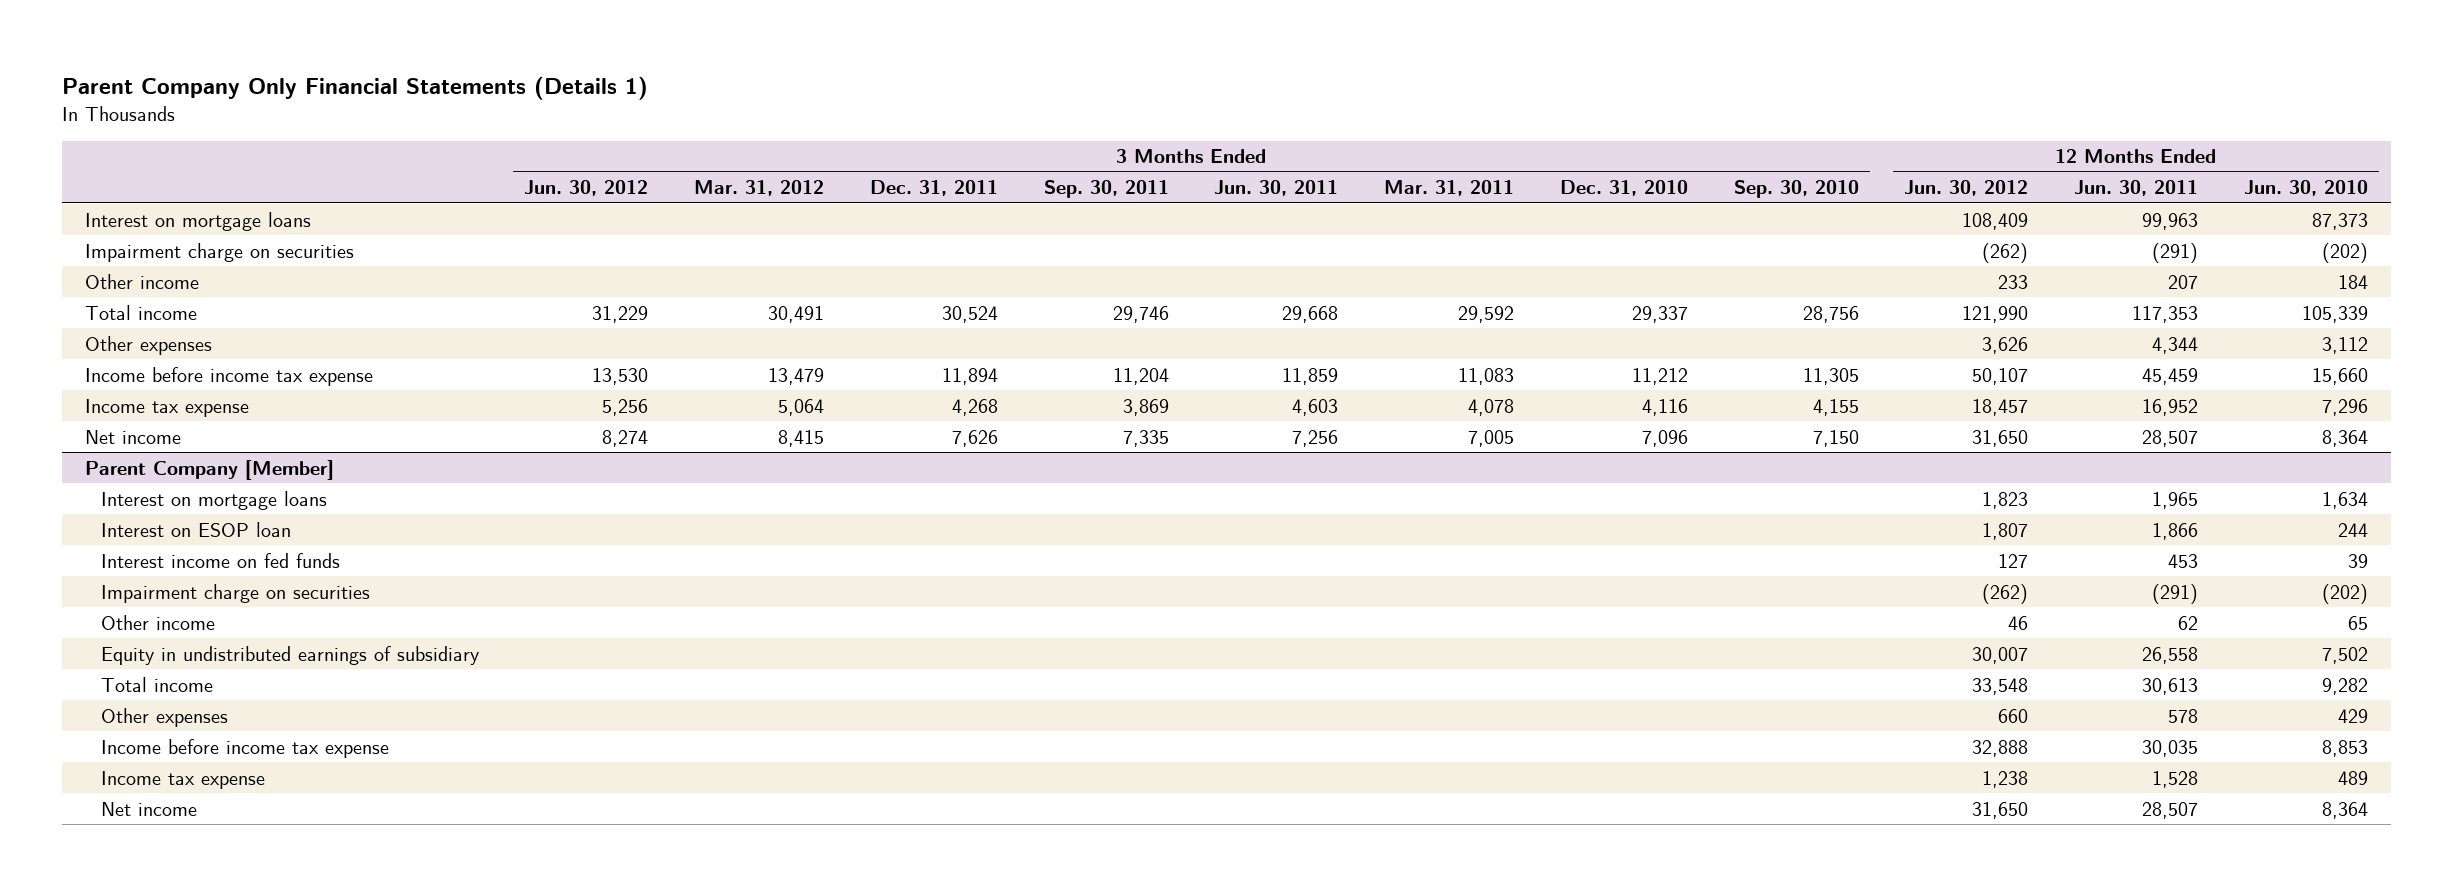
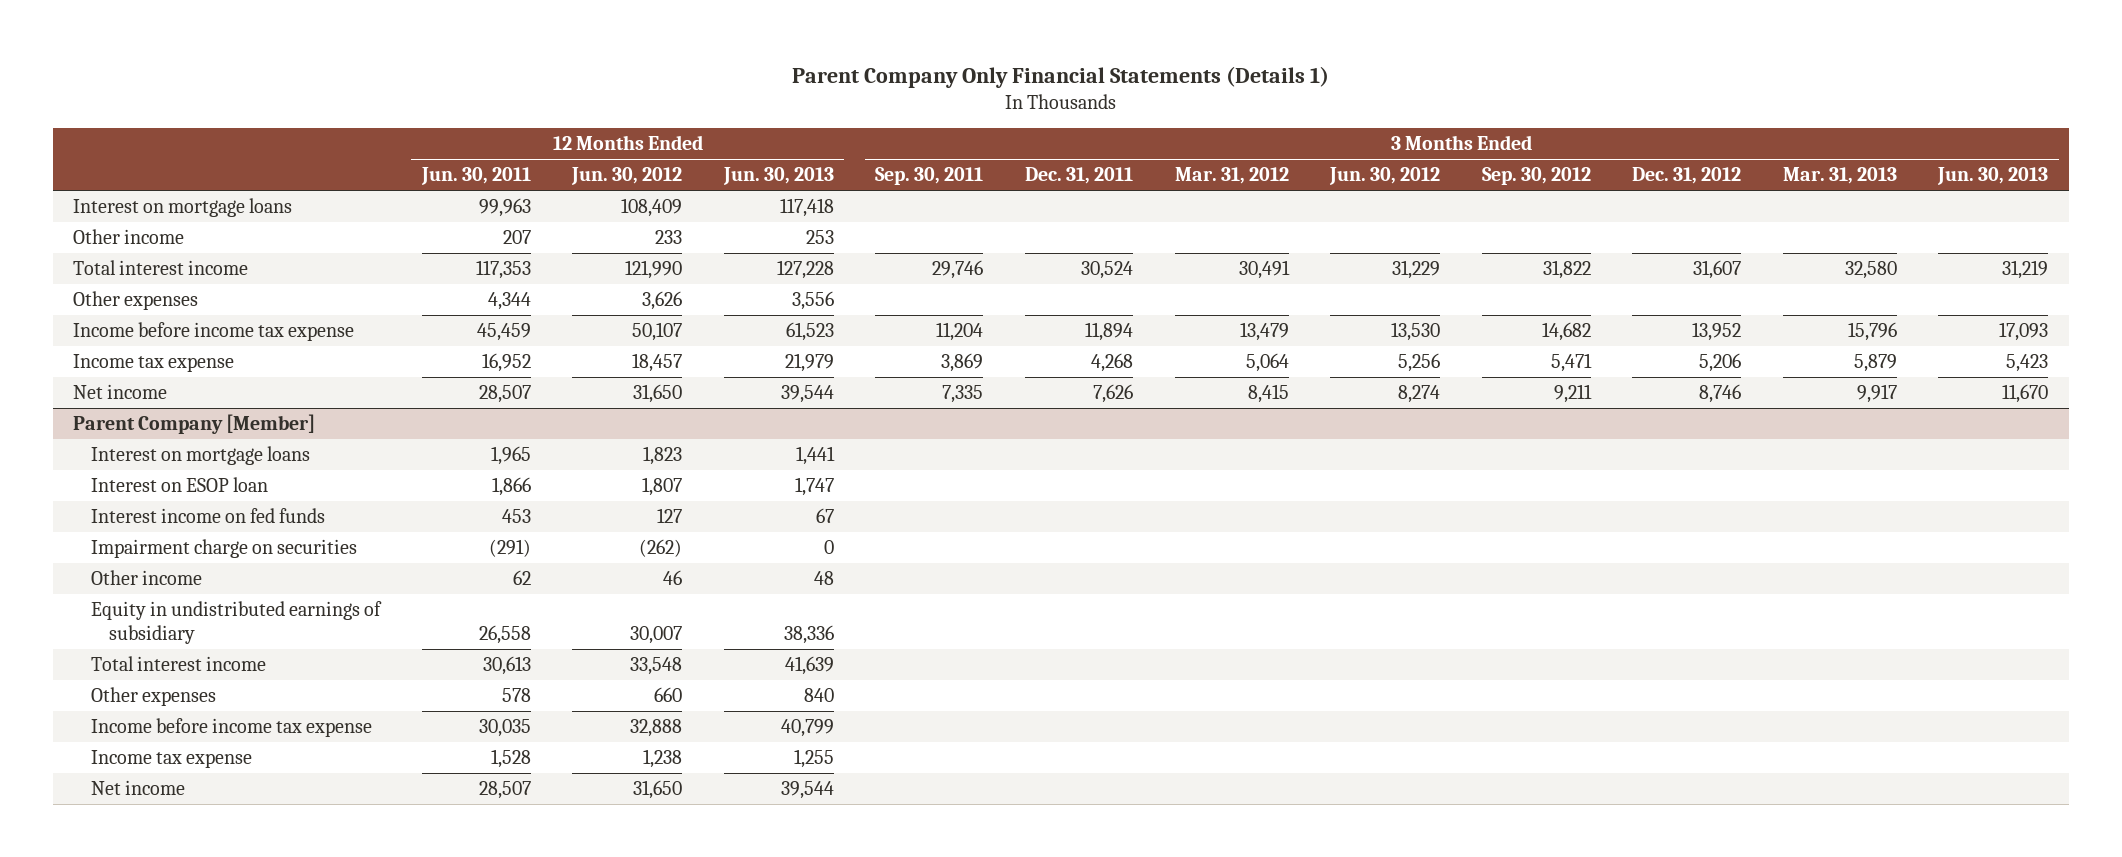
[1214,180,1339,197] Jun. 30, 2011 -> none
[1384,180,1515,197] Mar. 31, 2011 -> none
[1559,180,1688,197] Dec. 31, 2010 -> none
[1733,180,1859,199] Sep. 30, 2010 -> none
[2243,180,2368,197] Jun. 30, 2010 -> none
none -> [722,167,834,186] Jun. 30, 2013
none -> [1481,167,1591,186] Sep. 30, 2012
none -> [1632,167,1742,185] Dec. 31, 2012
none -> [1782,167,1897,185] Mar. 31, 2013
none -> [1937,167,2049,186] Jun. 30, 2013
[85,242,355,262] Impairment charge on securities -> none
[85,304,198,320] Total income -> [73,260,249,276] Total interest income
[100,676,213,692] Total income -> [91,656,267,672] Total interest income

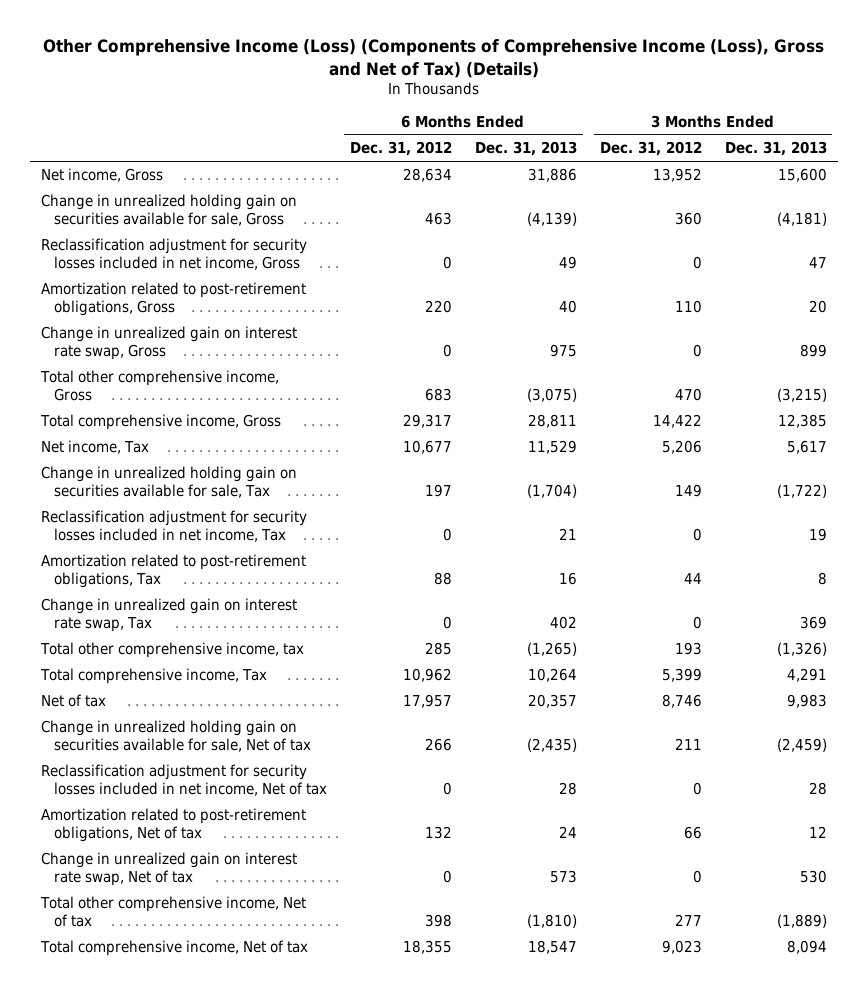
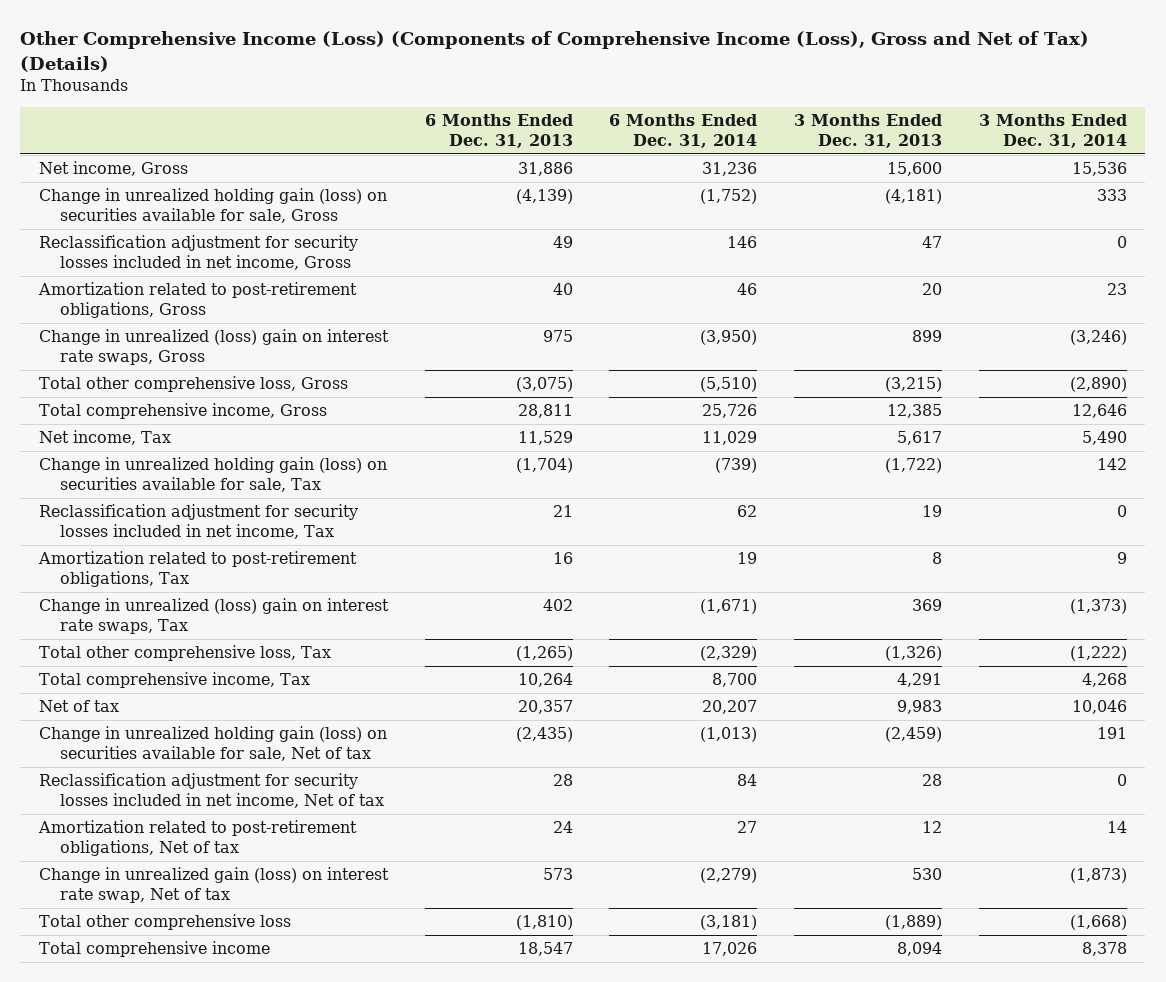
[350,141,453,157] Dec. 31, 2012 -> none
[599,141,702,157] Dec. 31, 2012 -> none
none -> [609,114,758,148] 6 Months Ended Dec. 31, 2014
none -> [978,114,1127,148] 3 Months Ended Dec. 31, 2014
[41,194,298,226] Change in unrealized holding gain on securities available for sale, Gross -> [38,188,387,223] Change in unrealized holding gain (loss) on securities available for sale, Gross
[41,326,298,360] Change in unrealized gain on interest rate swap, Gross -> [38,329,389,365] Change in unrealized (loss) gain on interest rate swaps, Gross
[40,370,280,401] Total other comprehensive income, Gross -> [38,376,348,393] Total other comprehensive loss, Gross
[41,466,298,498] Change in unrealized holding gain on securities available for sale, Tax -> [38,457,387,492] Change in unrealized holding gain (loss) on securities available for sale, Tax
[41,598,298,632] Change in unrealized gain on interest rate swap, Tax -> [38,598,389,634] Change in unrealized (loss) gain on interest rate swaps, Tax
[40,642,305,659] Total other comprehensive income, tax -> [38,645,331,662] Total other comprehensive loss, Tax
[41,720,312,752] Change in unrealized holding gain on securities available for sale, Net of tax -> [38,726,387,761] Change in unrealized holding gain (loss) on securities available for sale, Net of tax
[41,852,298,886] Change in unrealized gain on interest rate swap, Net of tax -> [38,867,389,903] Change in unrealized gain (loss) on interest rate swap, Net of tax
[40,896,307,927] Total other comprehensive income, Net of tax -> [38,914,291,931] Total other comprehensive loss
[40,940,309,957] Total comprehensive income, Net of tax -> [38,941,270,958] Total comprehensive income

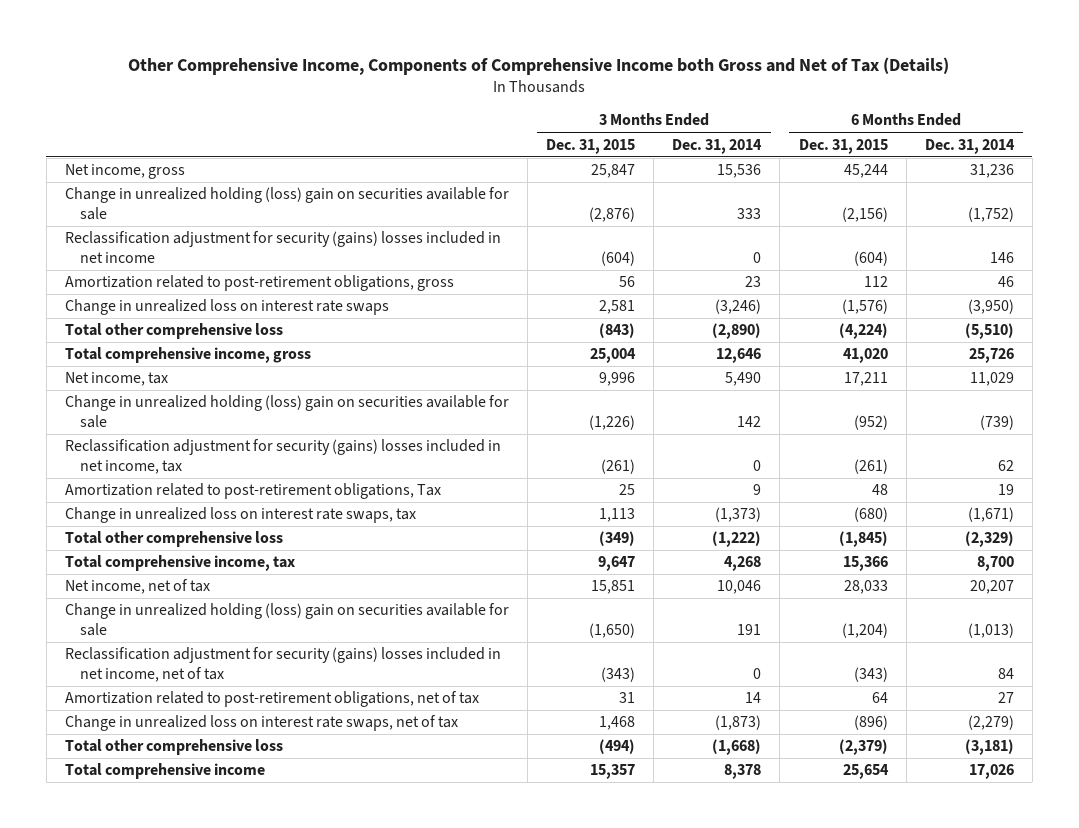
[20,30,1090,72] Other Comprehensive Income (Loss) (Components of Comprehensive Income (Loss), Gross and Net of Tax) (Details) -> [128,56,950,75] Other Comprehensive Income, Components of Comprehensive Income both Gross and Net of Tax (Details)
[424,114,573,148] 6 Months Ended Dec. 31, 2013 -> none
[794,114,943,148] 3 Months Ended Dec. 31, 2013 -> none
none -> [546,138,636,154] Dec. 31, 2015
none -> [798,138,888,154] Dec. 31, 2015
[38,161,188,177] Net income, Gross -> [64,164,185,180] Net income, gross
[38,188,387,223] Change in unrealized holding gain (loss) on securities available for sale, Gross -> [64,187,509,220] Change in unrealized holding (loss) gain on securities available for sale
[38,235,358,270] Reclassification adjustment for security losses included in net income, Gross -> [64,231,501,263] Reclassification adjustment for security (gains) losses included in net income
[37,282,357,318] Amortization related to post-retirement obligations, Gross -> [64,275,454,292] Amortization related to post-retirement obligations, gross
[38,329,389,365] Change in unrealized (loss) gain on interest rate swaps, Gross -> [64,299,389,316] Change in unrealized loss on interest rate swaps
[38,376,348,393] Total other comprehensive loss, Gross -> [64,323,283,340] Total other comprehensive loss
[38,403,327,420] Total comprehensive income, Gross -> [64,347,311,364] Total comprehensive income, gross
[38,430,171,446] Net income, Tax -> [64,372,168,387] Net income, tax
[38,457,387,492] Change in unrealized holding gain (loss) on securities available for sale, Tax -> [64,395,509,428] Change in unrealized holding (loss) gain on securities available for sale
[38,504,358,539] Reclassification adjustment for security losses included in net income, Tax -> [64,439,501,474] Reclassification adjustment for security (gains) losses included in net income, tax
[38,598,389,634] Change in unrealized (loss) gain on interest rate swaps, Tax -> [64,507,416,524] Change in unrealized loss on interest rate swaps, tax
[38,645,331,662] Total other comprehensive loss, Tax -> [64,531,283,548] Total other comprehensive loss
[38,672,310,689] Total comprehensive income, Tax -> [64,555,295,572] Total comprehensive income, tax
[38,700,119,713] Net of tax -> [64,579,210,595] Net income, net of tax
[38,726,387,761] Change in unrealized holding gain (loss) on securities available for sale, Net of tax -> [64,603,509,636] Change in unrealized holding (loss) gain on securities available for sale
[38,773,385,808] Reclassification adjustment for security losses included in net income, Net of tax -> [64,647,501,682] Reclassification adjustment for security (gains) losses included in net income, net of tax
[37,820,357,856] Amortization related to post-retirement obligations, Net of tax -> [64,691,479,708] Amortization related to post-retirement obligations, net of tax
[38,867,389,903] Change in unrealized gain (loss) on interest rate swap, Net of tax -> [64,715,458,732] Change in unrealized loss on interest rate swaps, net of tax

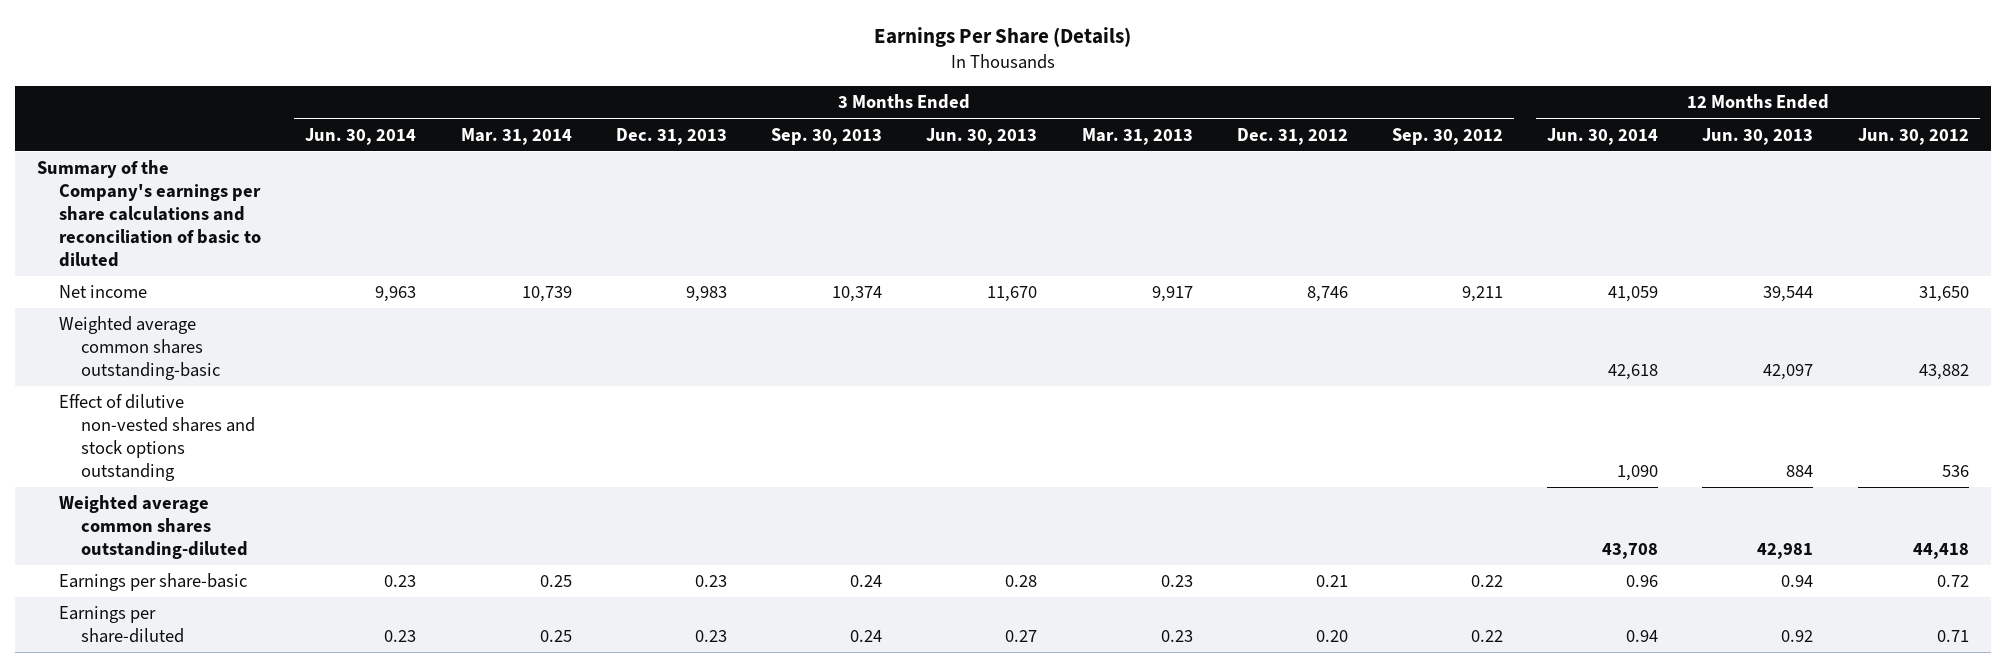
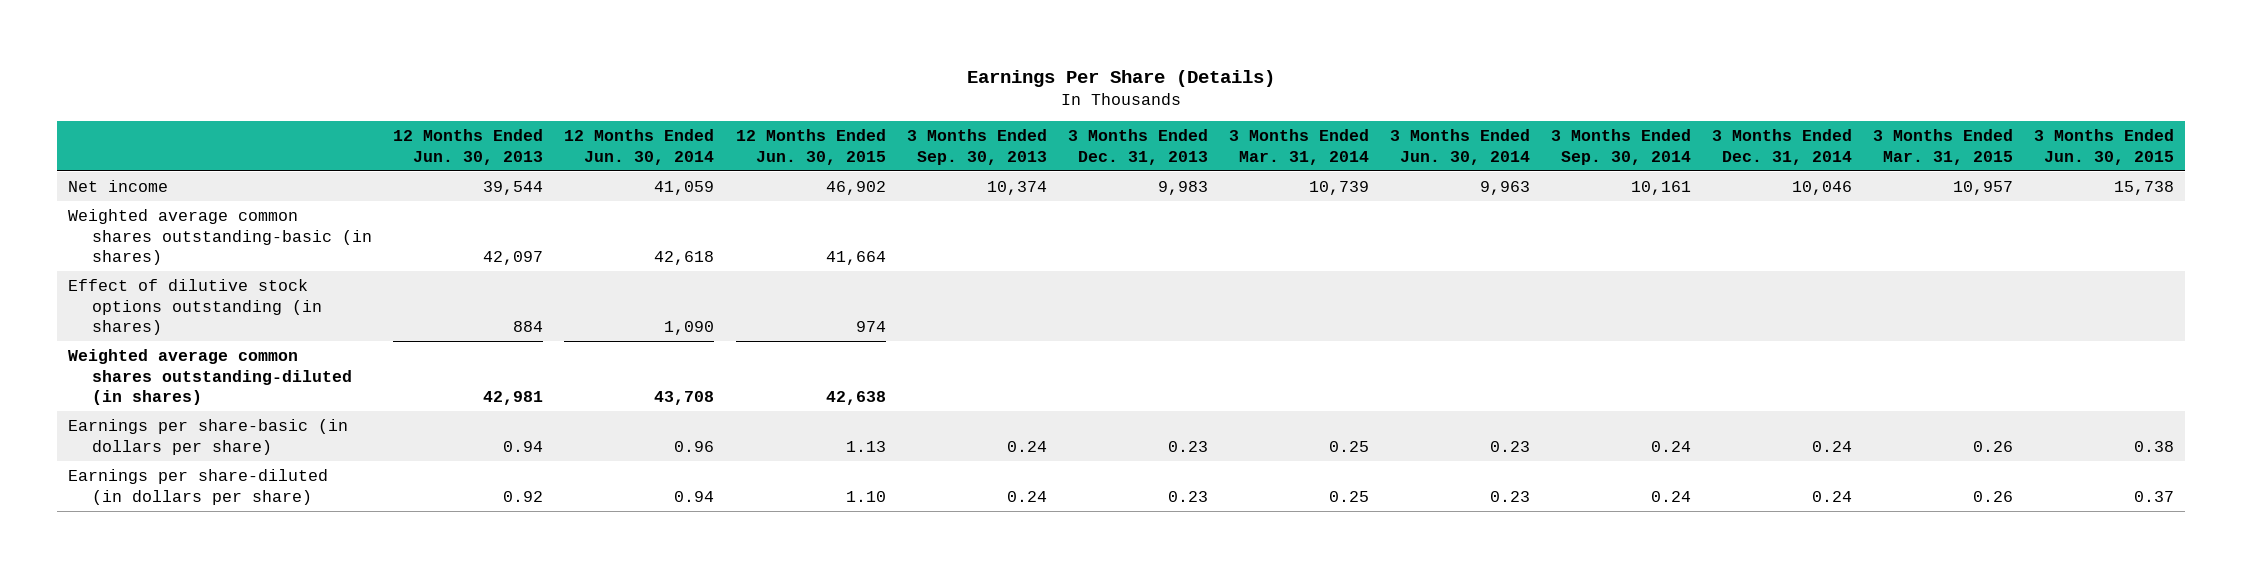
[926,127,1038,145] Jun. 30, 2013 -> none
[1081,127,1193,145] Mar. 31, 2013 -> none
[1236,127,1348,145] Dec. 31, 2012 -> none
[1391,127,1503,145] Sep. 30, 2012 -> none
[1857,127,1969,145] Jun. 30, 2012 -> none
none -> [735,129,886,165] 12 Months Ended Jun. 30, 2015
none -> [1551,129,1692,165] 3 Months Ended Sep. 30, 2014
none -> [1712,129,1853,165] 3 Months Ended Dec. 31, 2014
none -> [1873,129,2014,165] 3 Months Ended Mar. 31, 2015
none -> [2034,129,2175,165] 3 Months Ended Jun. 30, 2015
[36,160,262,268] Summary of the Company's earnings per share calculations and reconciliation of basic to diluted -> none
[59,316,221,381] Weighted average common shares outstanding-basic -> [67,208,373,266] Weighted average common shares outstanding-basic (in shares)
[59,394,256,482] Effect of dilutive non-vested shares and stock options outstanding -> [67,278,323,336] Effect of dilutive stock options outstanding (in shares)
[59,495,249,560] Weighted average common shares outstanding-diluted -> [67,348,353,406] Weighted average common shares outstanding-diluted (in shares)
[59,573,248,592] Earnings per share-basic -> [67,418,348,455] Earnings per share-basic (in dollars per share)
[59,606,185,644] Earnings per share-diluted -> [67,468,328,505] Earnings per share-diluted (in dollars per share)

